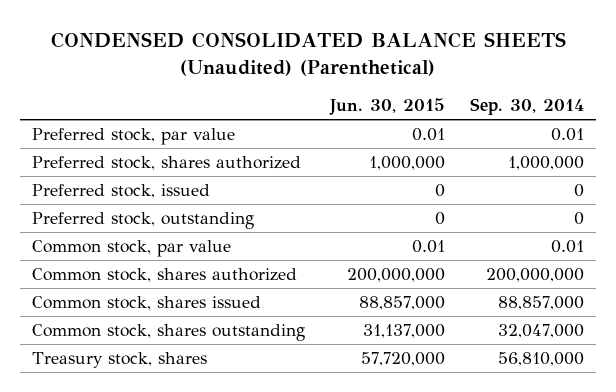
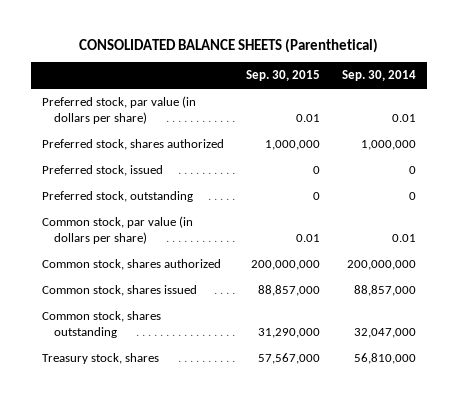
[50,31,566,76] CONDENSED CONSOLIDATED BALANCE SHEETS (Unaudited) (Parenthetical) -> [78,37,378,53] CONSOLIDATED BALANCE SHEETS (Parenthetical)
[328,98,445,116] Jun. 30, 2015 -> none
none -> [245,70,320,82] Sep. 30, 2015
[32,128,236,146] Preferred stock, par value -> [41,95,196,124] Preferred stock, par value (in dollars per share)
[32,240,232,258] Common stock, par value -> [41,215,193,244] Common stock, par value (in dollars per share)

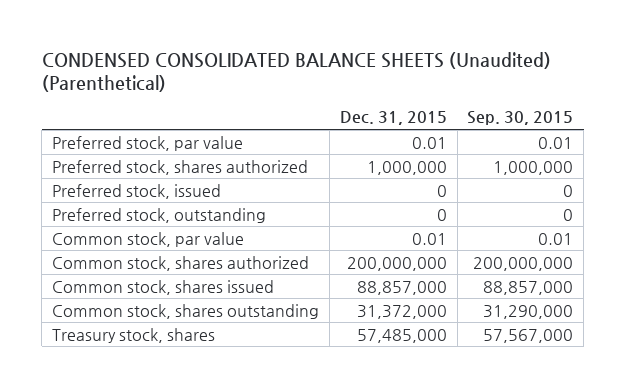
[78,37,378,53] CONSOLIDATED BALANCE SHEETS (Parenthetical) -> [41,51,551,93] CONDENSED CONSOLIDATED BALANCE SHEETS (Unaudited) (Parenthetical)
[342,70,417,82] Sep. 30, 2014 -> none
none -> [339,111,447,126] Dec. 31, 2015
[41,95,196,124] Preferred stock, par value (in dollars per share) -> [52,135,244,151] Preferred stock, par value
[41,215,193,244] Common stock, par value (in dollars per share) -> [52,231,245,247] Common stock, par value

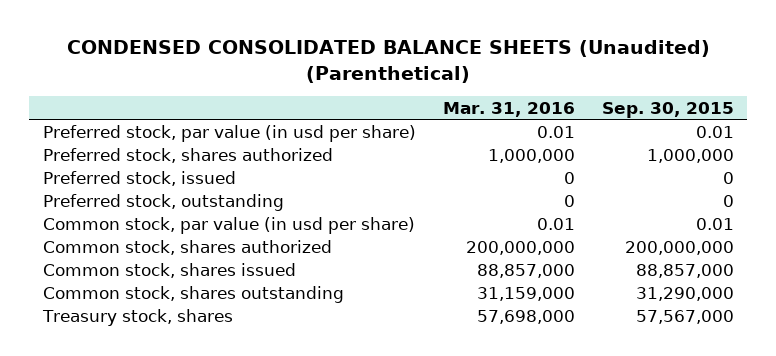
[339,111,447,126] Dec. 31, 2015 -> none
none -> [442,101,575,117] Mar. 31, 2016
[52,135,244,151] Preferred stock, par value -> [42,124,416,142] Preferred stock, par value (in usd per share)
[52,231,245,247] Common stock, par value -> [42,216,415,234] Common stock, par value (in usd per share)

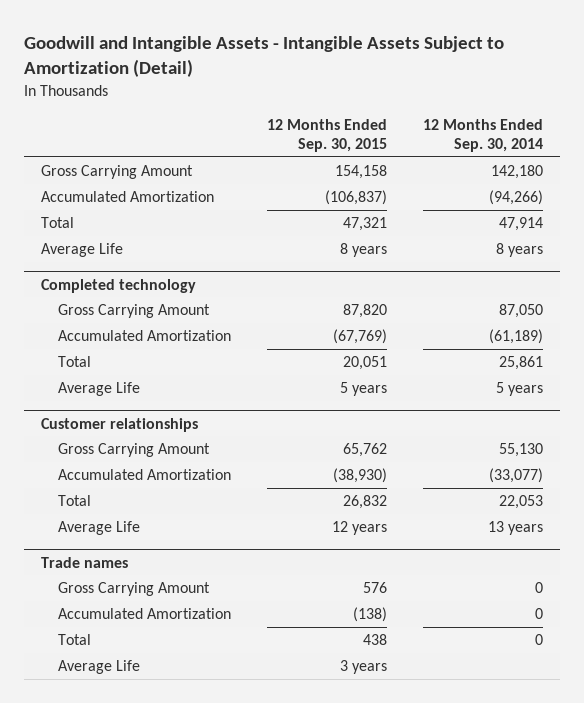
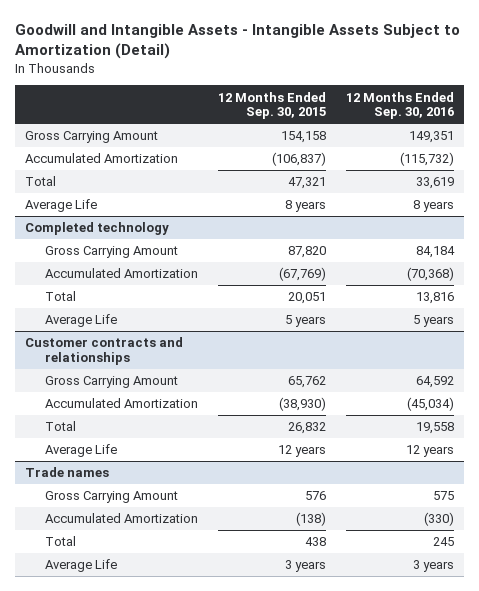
[422,119,543,153] 12 Months Ended Sep. 30, 2014 -> none
none -> [346,91,455,120] 12 Months Ended Sep. 30, 2016
[41,417,199,432] Customer relationships -> [24,337,183,365] Customer contracts and relationships

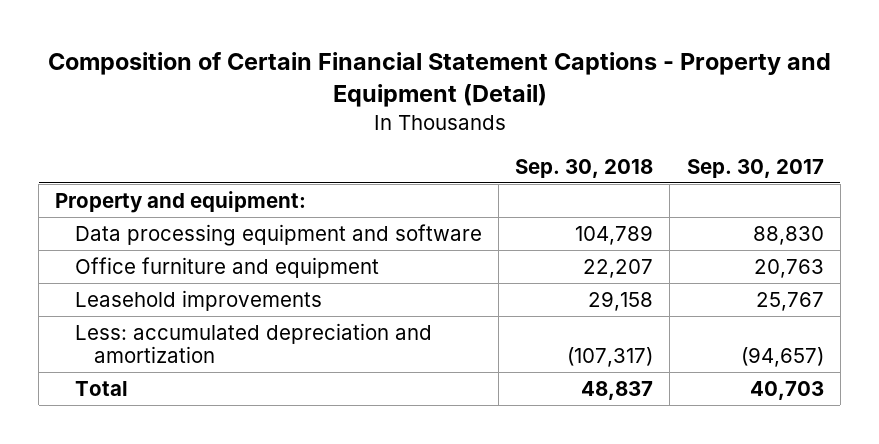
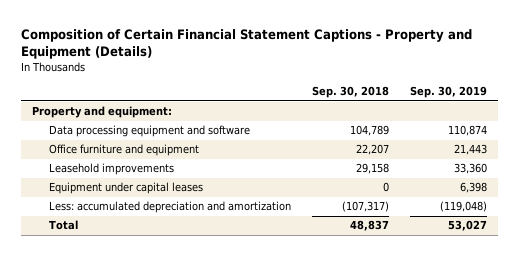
[47,52,831,108] Composition of Certain Financial Statement Captions - Property and Equipment (Detail) -> [21,28,473,59] Composition of Certain Financial Statement Captions - Property and Equipment (Details)
[686,158,824,178] Sep. 30, 2017 -> none
none -> [410,86,488,99] Sep. 30, 2019
none -> [49,182,204,195] Equipment under capital leases

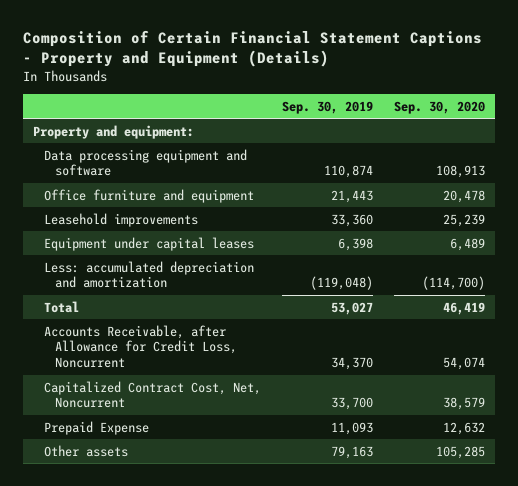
[312,86,390,99] Sep. 30, 2018 -> none
none -> [393,100,485,114] Sep. 30, 2020
none -> [43,324,237,369] Accounts Receivable, after Allowance for Credit Loss, Noncurrent
none -> [43,380,261,409] Capitalized Contract Cost, Net, Noncurrent
none -> [43,420,149,435] Prepaid Expense
none -> [43,444,128,457] Other assets

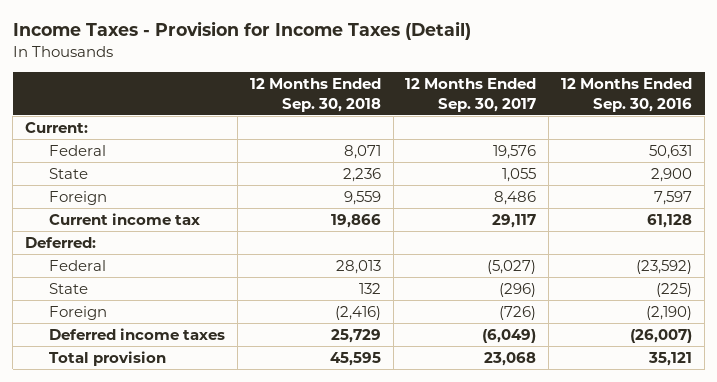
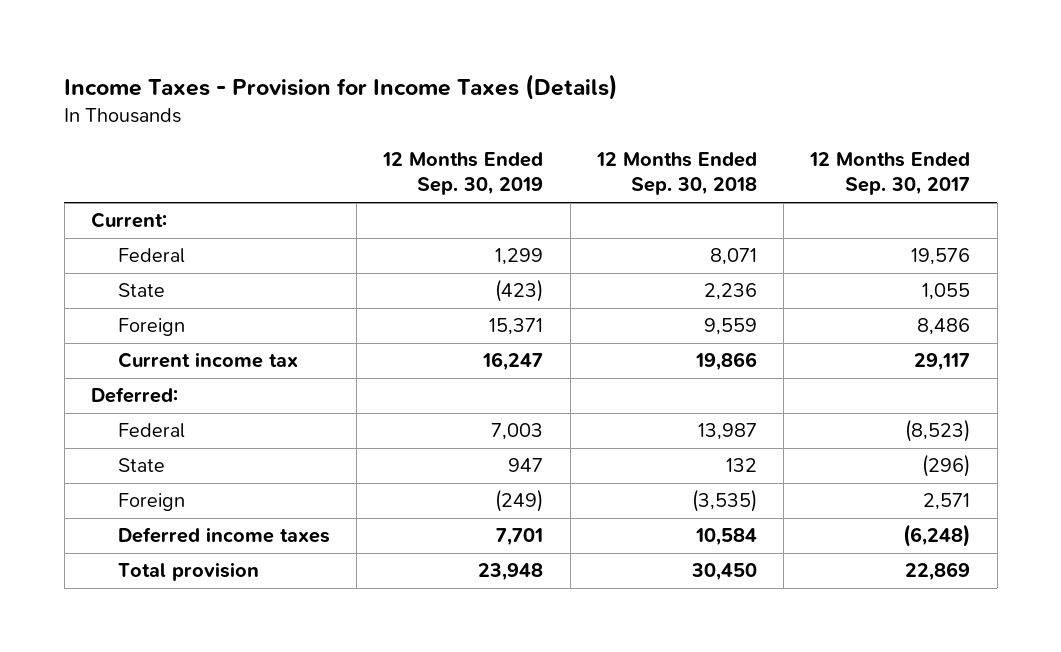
[12,21,471,41] Income Taxes - Provision for Income Taxes (Detail) -> [64,73,619,100] Income Taxes - Provision for Income Taxes (Details)
[561,78,693,112] 12 Months Ended Sep. 30, 2016 -> none
none -> [382,151,544,196] 12 Months Ended Sep. 30, 2019
[335,260,381,275] 28,013 -> [697,423,757,441] 13,987
[487,260,537,275] (5,027) -> [905,419,971,443] (8,523)
[334,306,381,321] (2,416) -> [691,489,757,513] (3,535)
[499,306,537,321] (726) -> [923,493,971,511] 2,571
[330,329,381,344] 25,729 -> [694,528,757,547] 10,584
[482,329,537,344] (6,049) -> [903,524,971,548] (6,248)
[329,352,381,367] 45,595 -> [690,563,757,582] 30,450
[484,352,537,367] 23,068 -> [905,562,971,582] 22,869

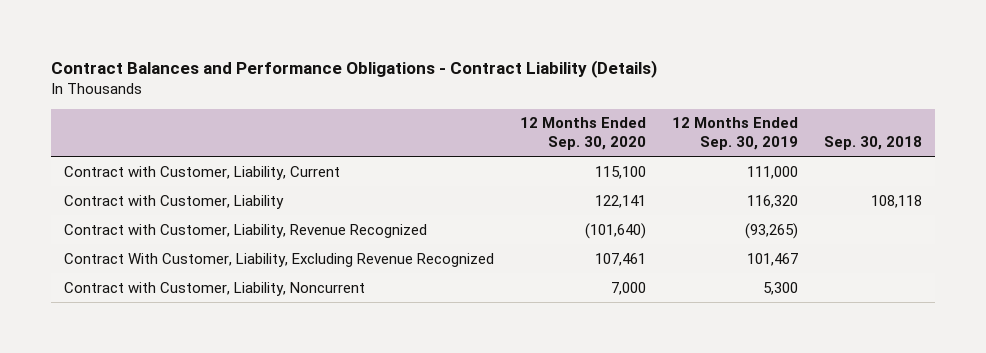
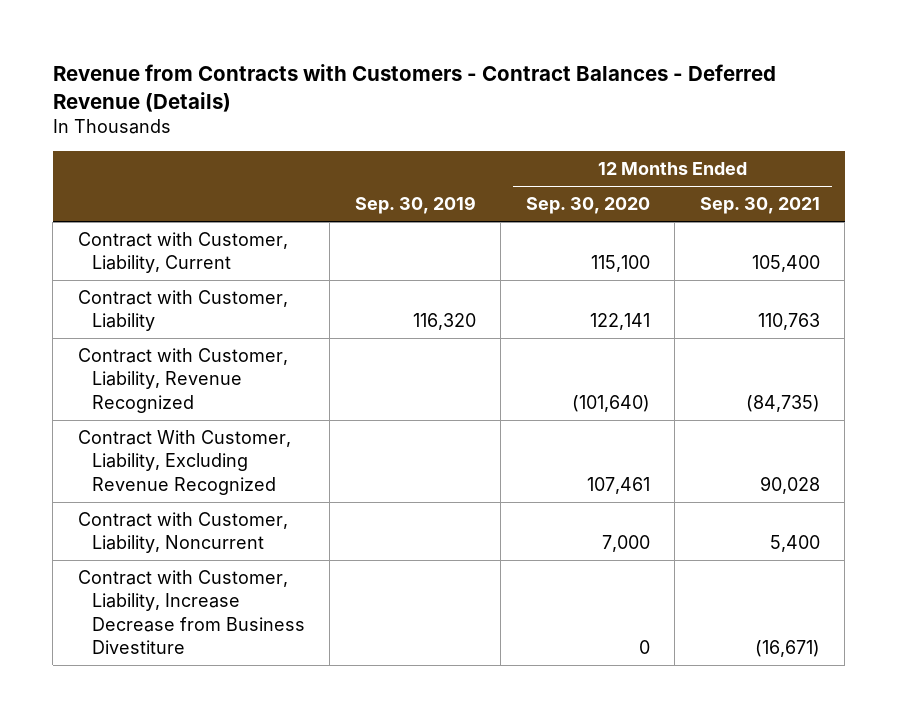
[50,59,657,78] Contract Balances and Performance Obligations - Contract Liability (Details) -> [52,63,776,112] Revenue from Contracts with Customers - Contract Balances - Deferred Revenue (Details)
[671,117,798,150] 12 Months Ended Sep. 30, 2019 -> none
[823,135,922,150] Sep. 30, 2018 -> none
none -> [354,196,476,215] Sep. 30, 2019
none -> [699,197,820,215] Sep. 30, 2021
none -> [77,570,305,654] Contract with Customer, Liability, Increase Decrease from Business Divestiture

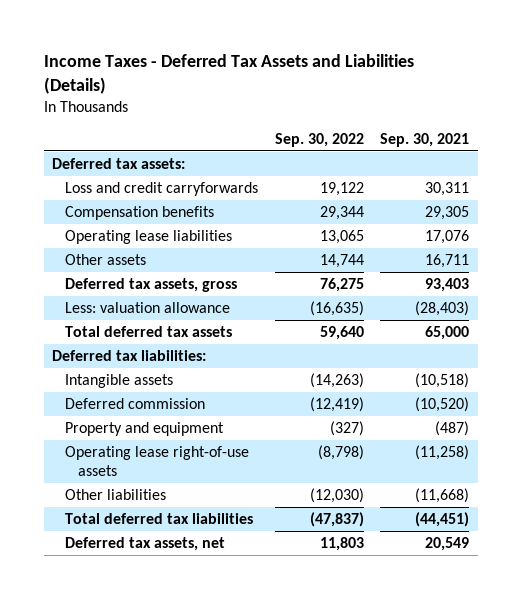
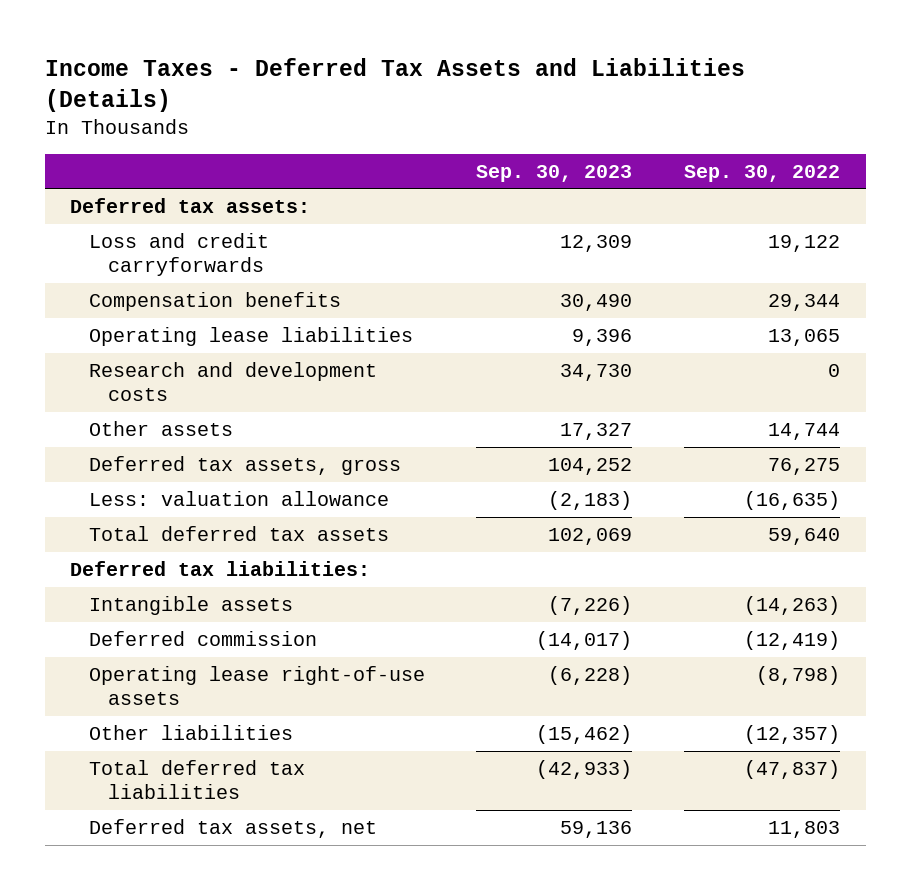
[380,133,470,148] Sep. 30, 2021 -> none
none -> [476,164,633,182] Sep. 30, 2023
none -> [88,361,377,402] Research and development costs
[64,421,224,436] Property and equipment -> none
[309,487,364,503] (12,030) -> [743,724,840,744] (12,357)

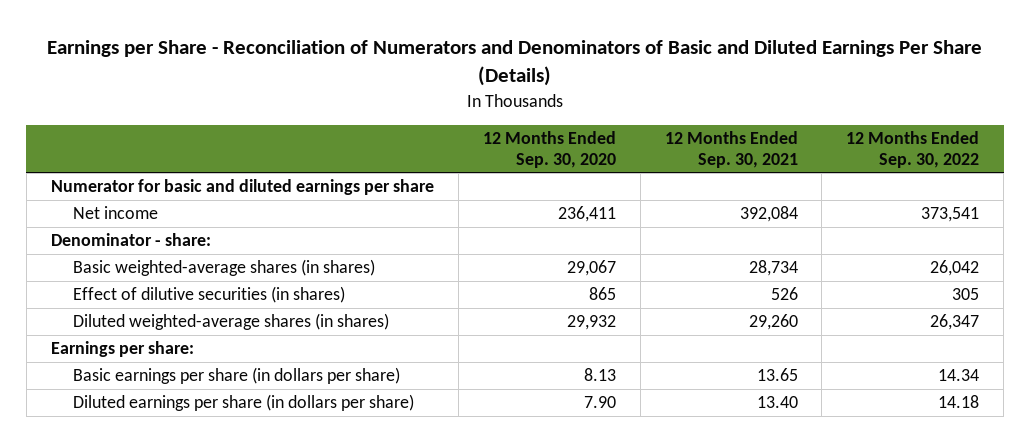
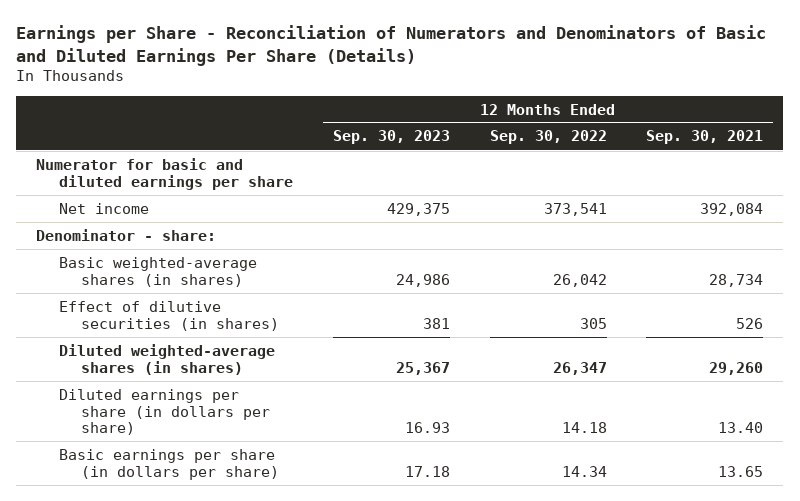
[482,130,616,168] 12 Months Ended Sep. 30, 2020 -> none
none -> [332,130,450,145] Sep. 30, 2023
[50,341,194,358] Earnings per share: -> none
[72,367,400,385] Basic earnings per share (in dollars per share) -> [58,448,280,480] Basic earnings per share (in dollars per share)

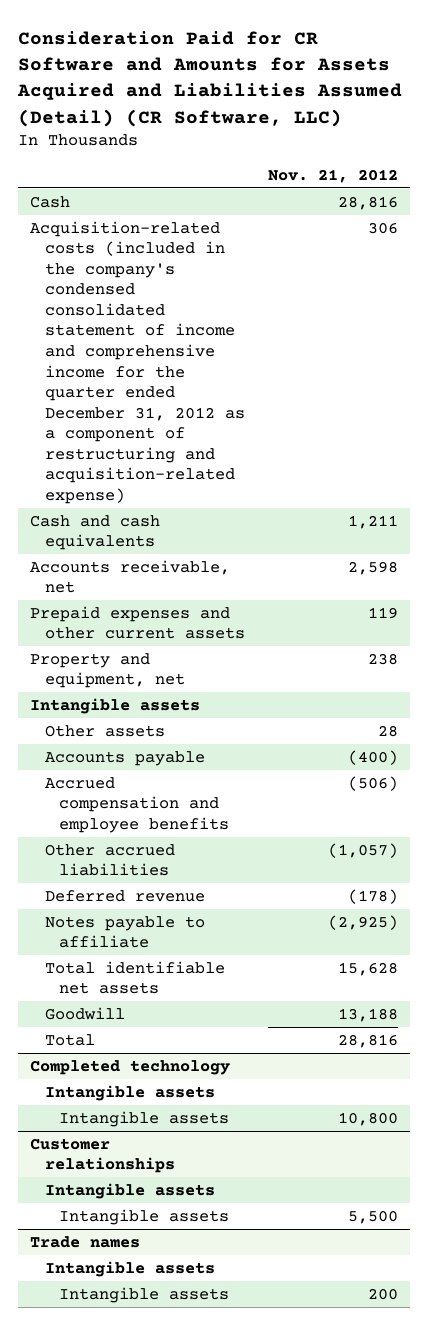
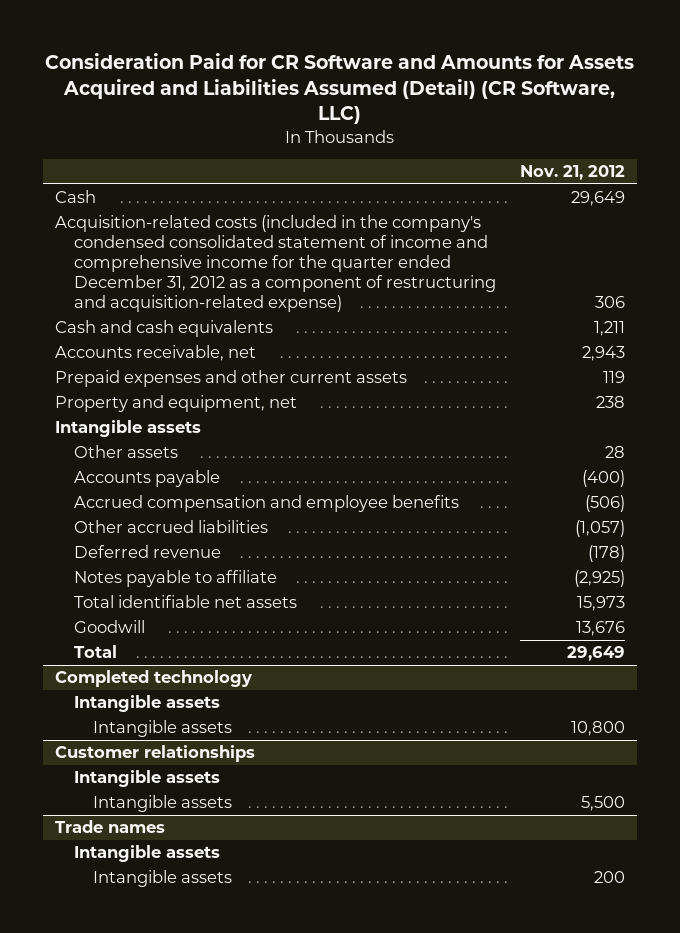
[338,195,399,210] 28,816 -> [571,191,626,207] 29,649
[348,560,399,575] 2,598 -> [582,346,626,362] 2,943
[338,961,399,976] 15,628 -> [577,596,626,612] 15,973
[338,1007,399,1022] 13,188 -> [576,621,626,637] 13,676
[338,1033,399,1048] 28,816 -> [567,646,626,662] 29,649

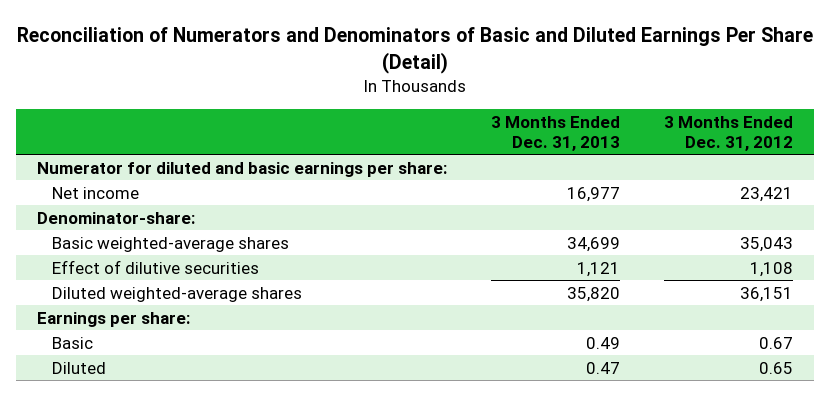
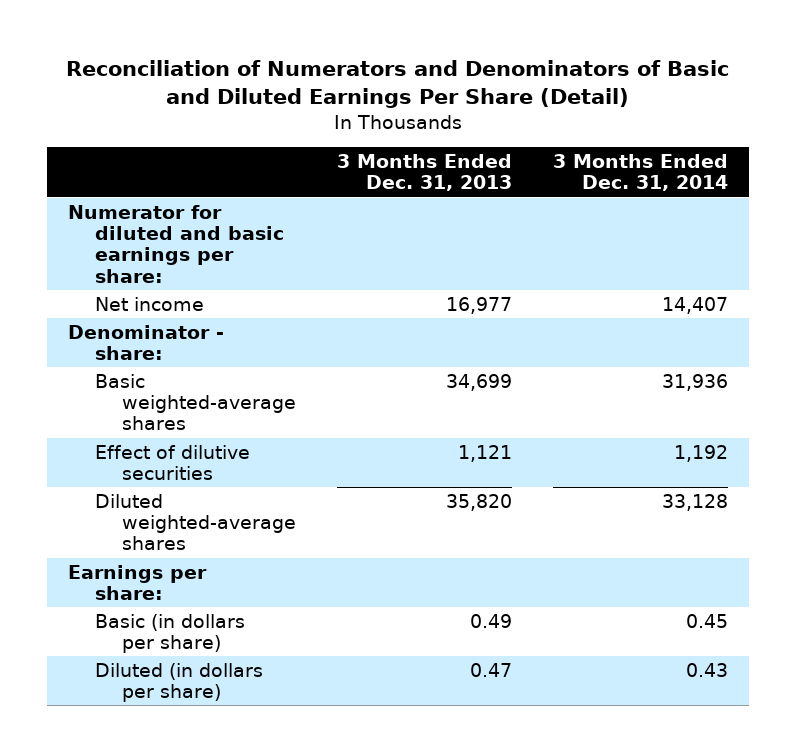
[663,115,793,151] 3 Months Ended Dec. 31, 2012 -> none
none -> [553,153,729,192] 3 Months Ended Dec. 31, 2014
[37,211,196,224] Denominator-share: -> [67,324,224,361] Denominator - share:
[51,336,93,349] Basic -> [94,613,245,654] Basic (in dollars per share)
[51,361,106,374] Diluted -> [94,662,263,703] Diluted (in dollars per share)

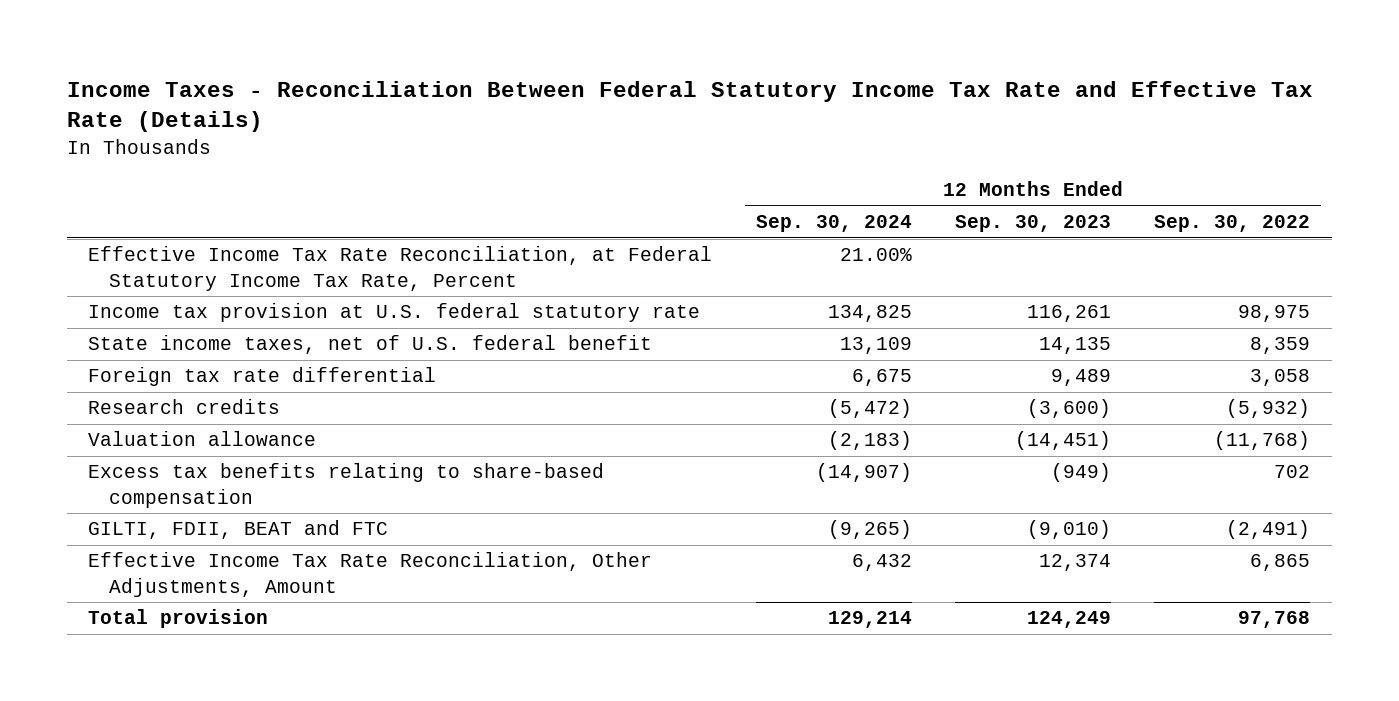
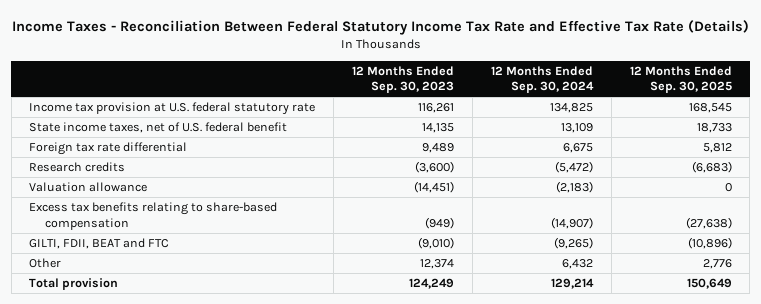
[1154,214,1311,232] Sep. 30, 2022 -> none
none -> [629,65,732,94] 12 Months Ended Sep. 30, 2025
[88,246,713,291] Effective Income Tax Rate Reconciliation, at Federal Statutory Income Tax Rate, Percent -> none
[88,552,653,597] Effective Income Tax Rate Reconciliation, Other Adjustments, Amount -> [29,258,62,269] Other

